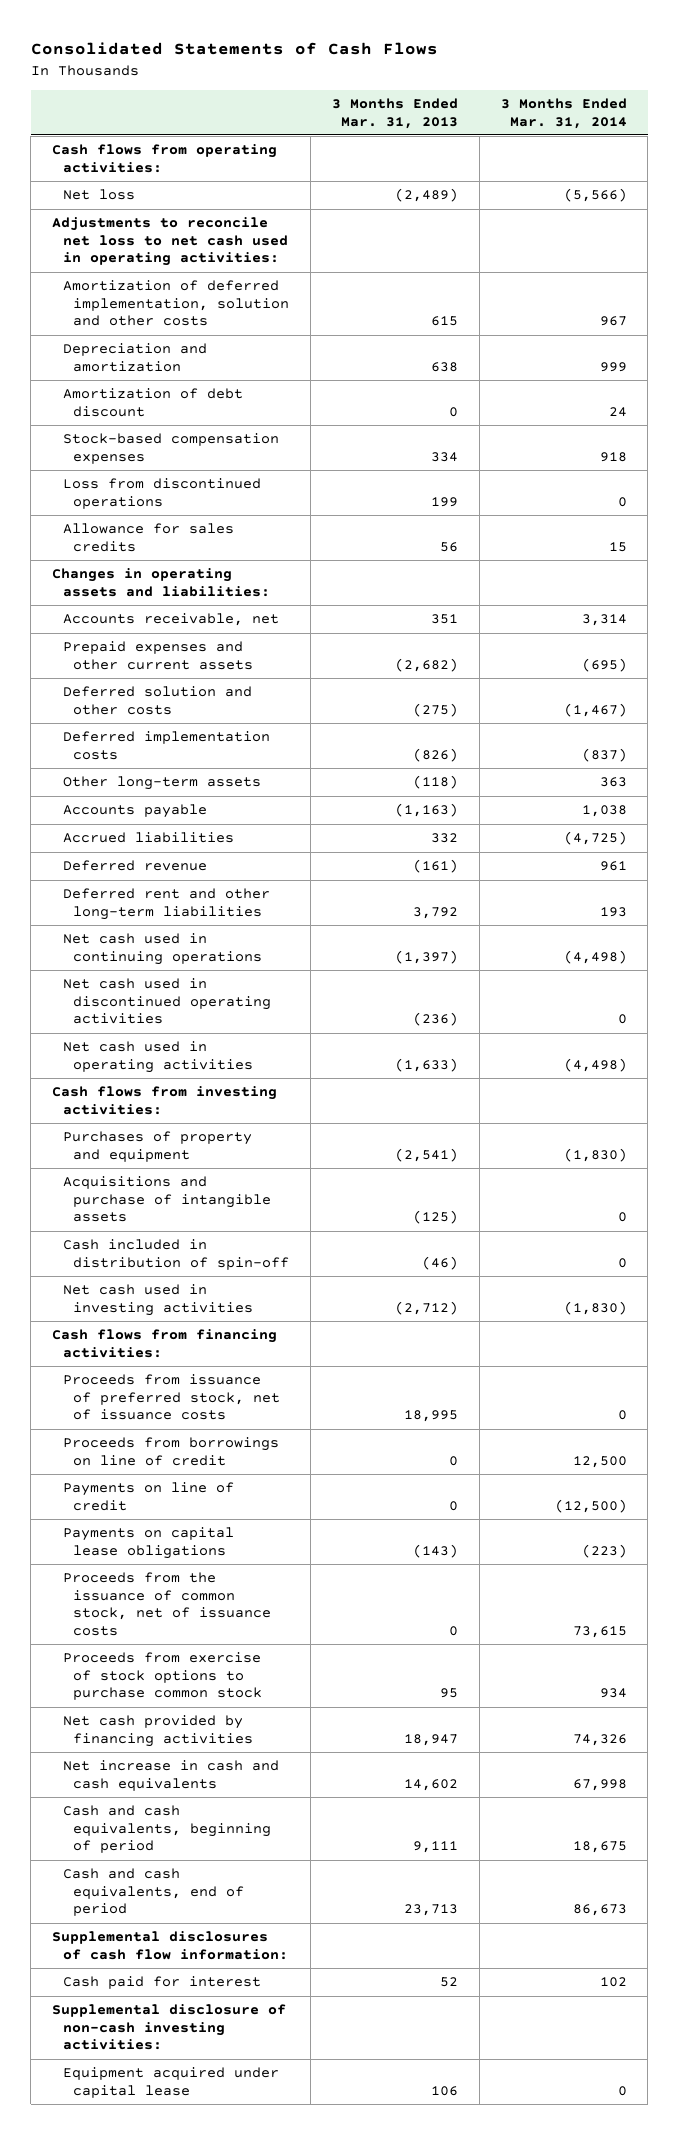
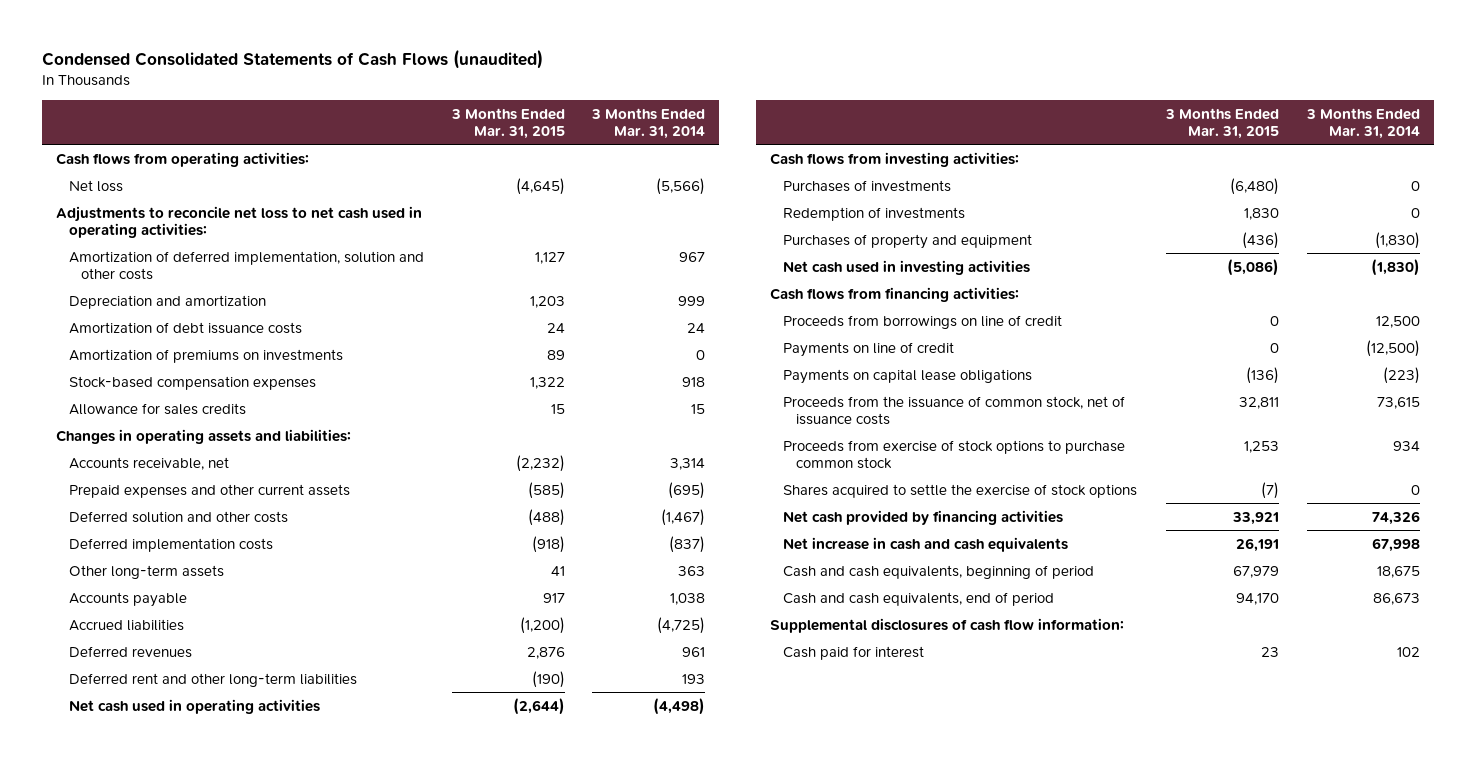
[30,42,438,56] Consolidated Statements of Cash Flows -> [42,49,544,70] Condensed Consolidated Statements of Cash Flows (unaudited)
[331,97,458,129] 3 Months Ended Mar. 31, 2013 -> none
none -> [450,107,565,139] 3 Months Ended Mar. 31, 2015
[62,388,243,417] Amortization of debt discount -> [68,321,302,334] Amortization of debt issuance costs
none -> [68,348,343,363] Amortization of premiums on investments
[62,478,261,509] Loss from discontinued operations -> none
[62,860,207,872] Deferred revenue -> [68,645,192,658] Deferred revenues
[62,933,263,965] Net cash used in continuing operations -> none
[62,978,272,1025] Net cash used in discontinued operating activities -> none
none -> [783,179,952,192] Purchases of investments
none -> [783,206,966,221] Redemption of investments
[62,1176,272,1223] Acquisitions and purchase of intangible assets -> none
[62,1239,290,1270] Cash included in distribution of spin-off -> none
[62,1374,281,1421] Proceeds from issuance of preferred stock, net of issuance costs -> none
none -> [783,483,1138,498] Shares acquired to settle the exercise of stock options
[52,2004,287,2051] Supplemental disclosure of non-cash investing activities: -> none
[62,2067,279,2098] Equipment acquired under capital lease -> none

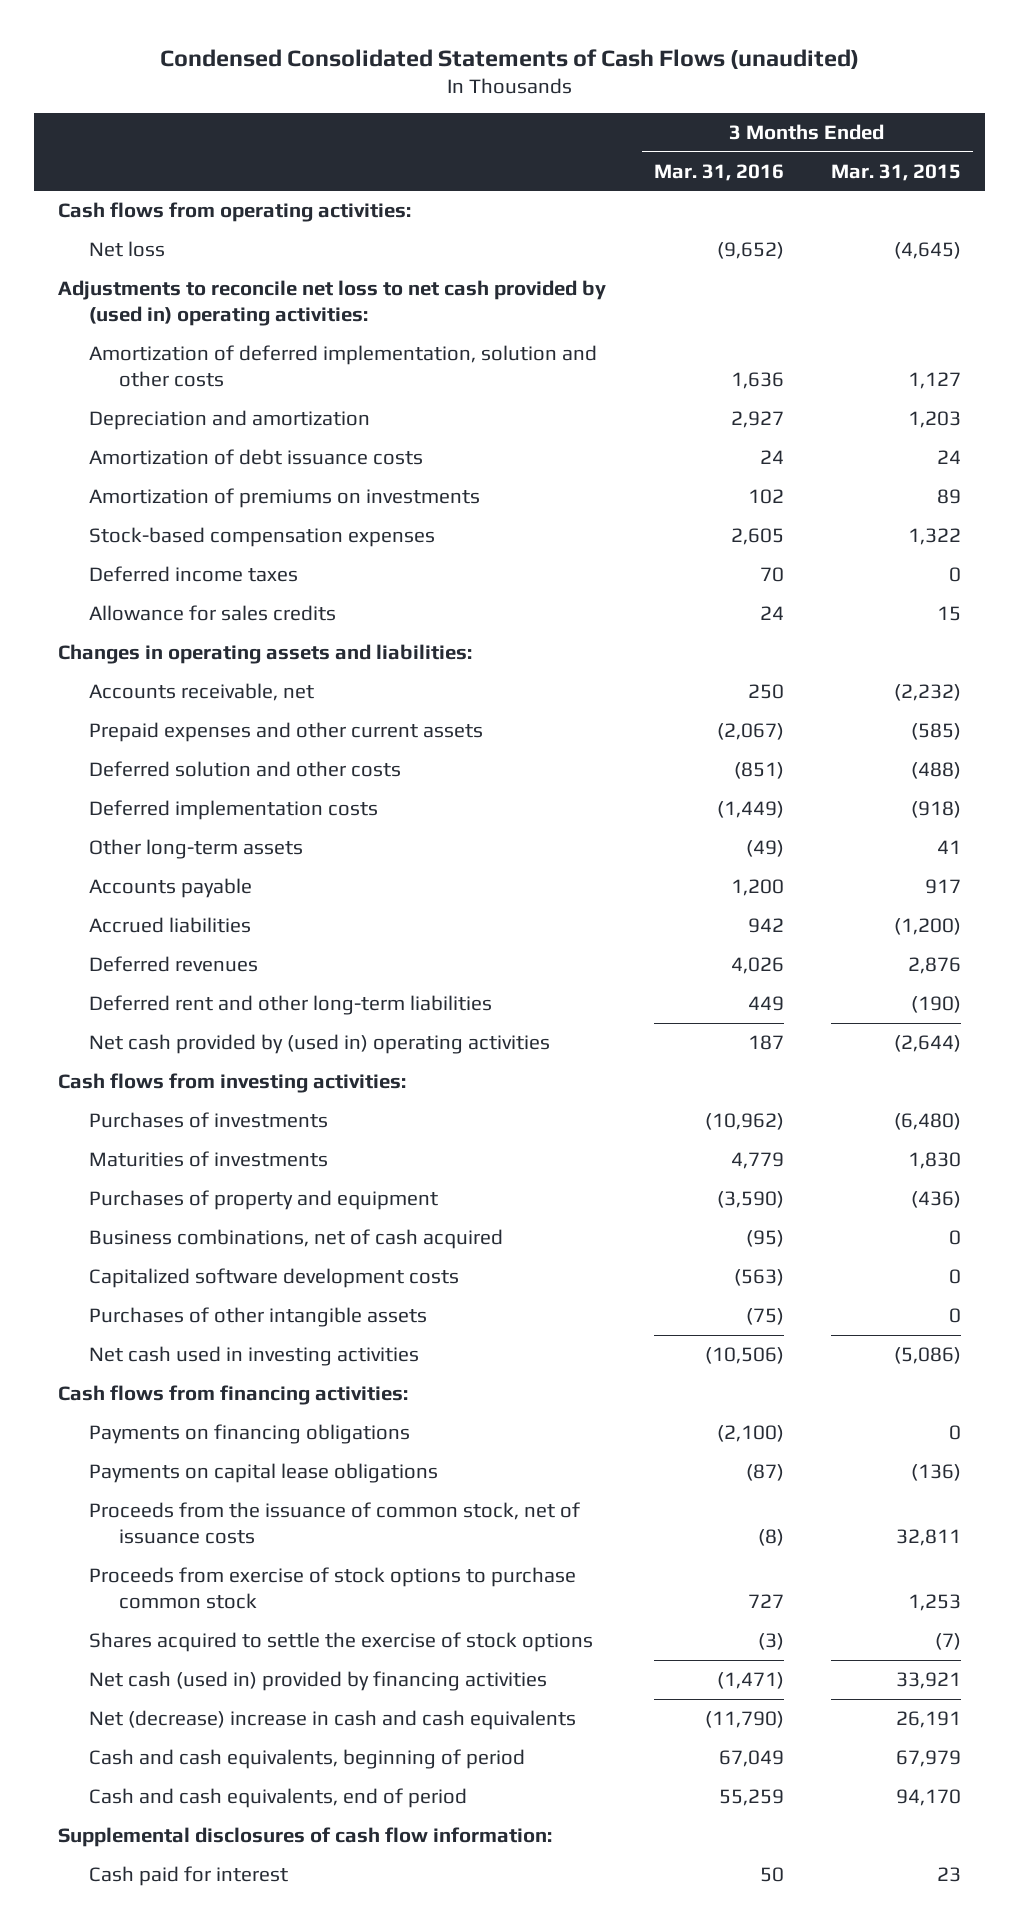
[591,107,706,139] 3 Months Ended Mar. 31, 2014 -> none
none -> [653,163,784,181] Mar. 31, 2016
[56,205,423,238] Adjustments to reconcile net loss to net cash used in operating activities: -> [57,279,606,326] Adjustments to reconcile net loss to net cash provided by (used in) operating activities:
none -> [88,565,298,582] Deferred income taxes
[68,698,320,714] Net cash used in operating activities -> [88,1033,550,1054] Net cash provided by (used in) operating activities
[783,206,966,221] Redemption of investments -> [88,1150,328,1167] Maturities of investments
none -> [88,1228,503,1249] Business combinations, net of cash acquired
none -> [88,1267,459,1288] Capitalized software development costs
none -> [88,1306,427,1327] Purchases of other intangible assets
[783,314,1063,329] Proceeds from borrowings on line of credit -> none
[783,341,955,357] Payments on line of credit -> none
none -> [88,1423,410,1444] Payments on financing obligations
[783,509,1064,525] Net cash provided by financing activities -> [88,1670,547,1691] Net cash (used in) provided by financing activities
[783,536,1069,552] Net increase in cash and cash equivalents -> [88,1709,576,1730] Net (decrease) increase in cash and cash equivalents

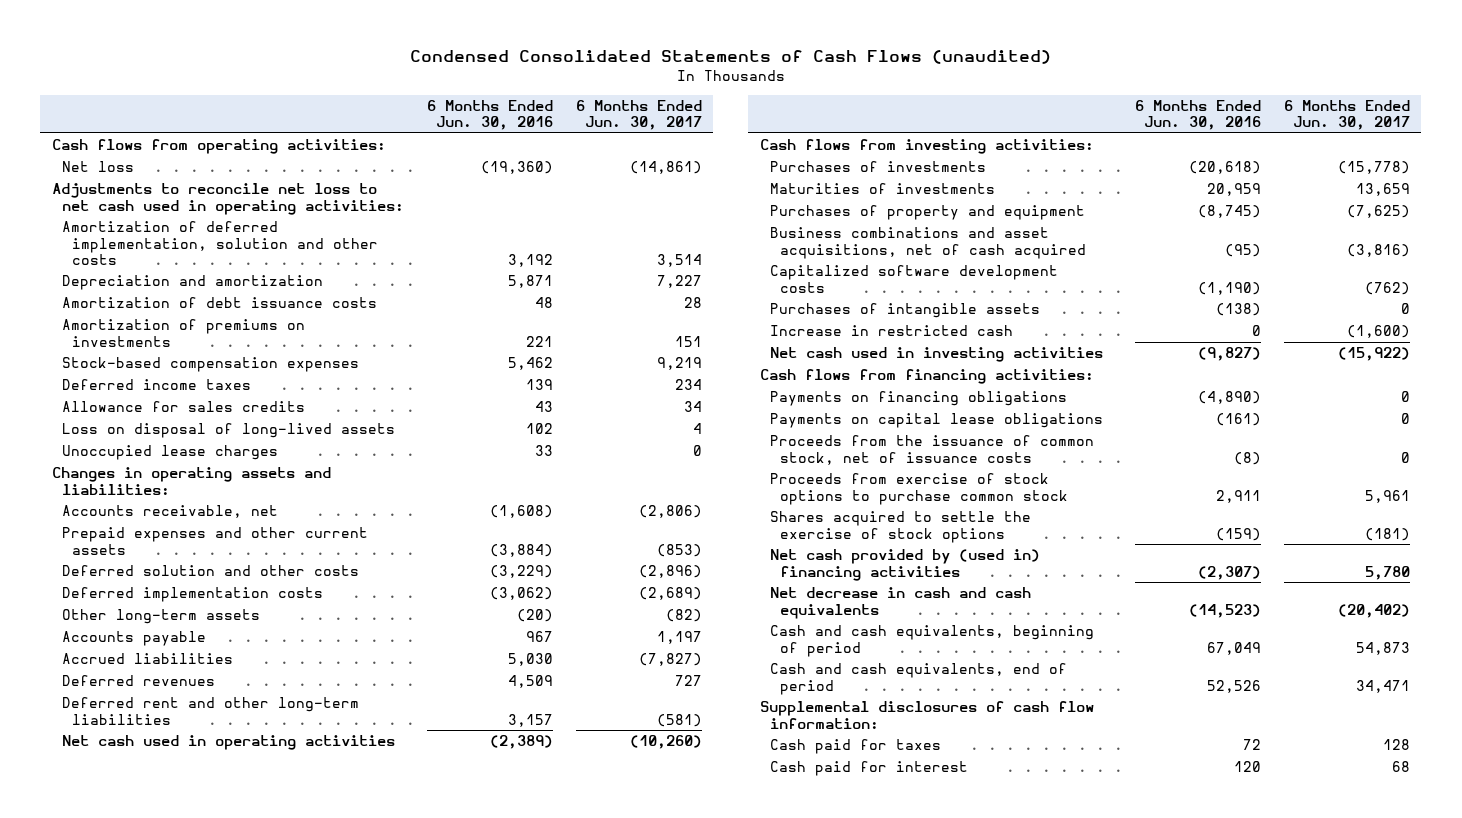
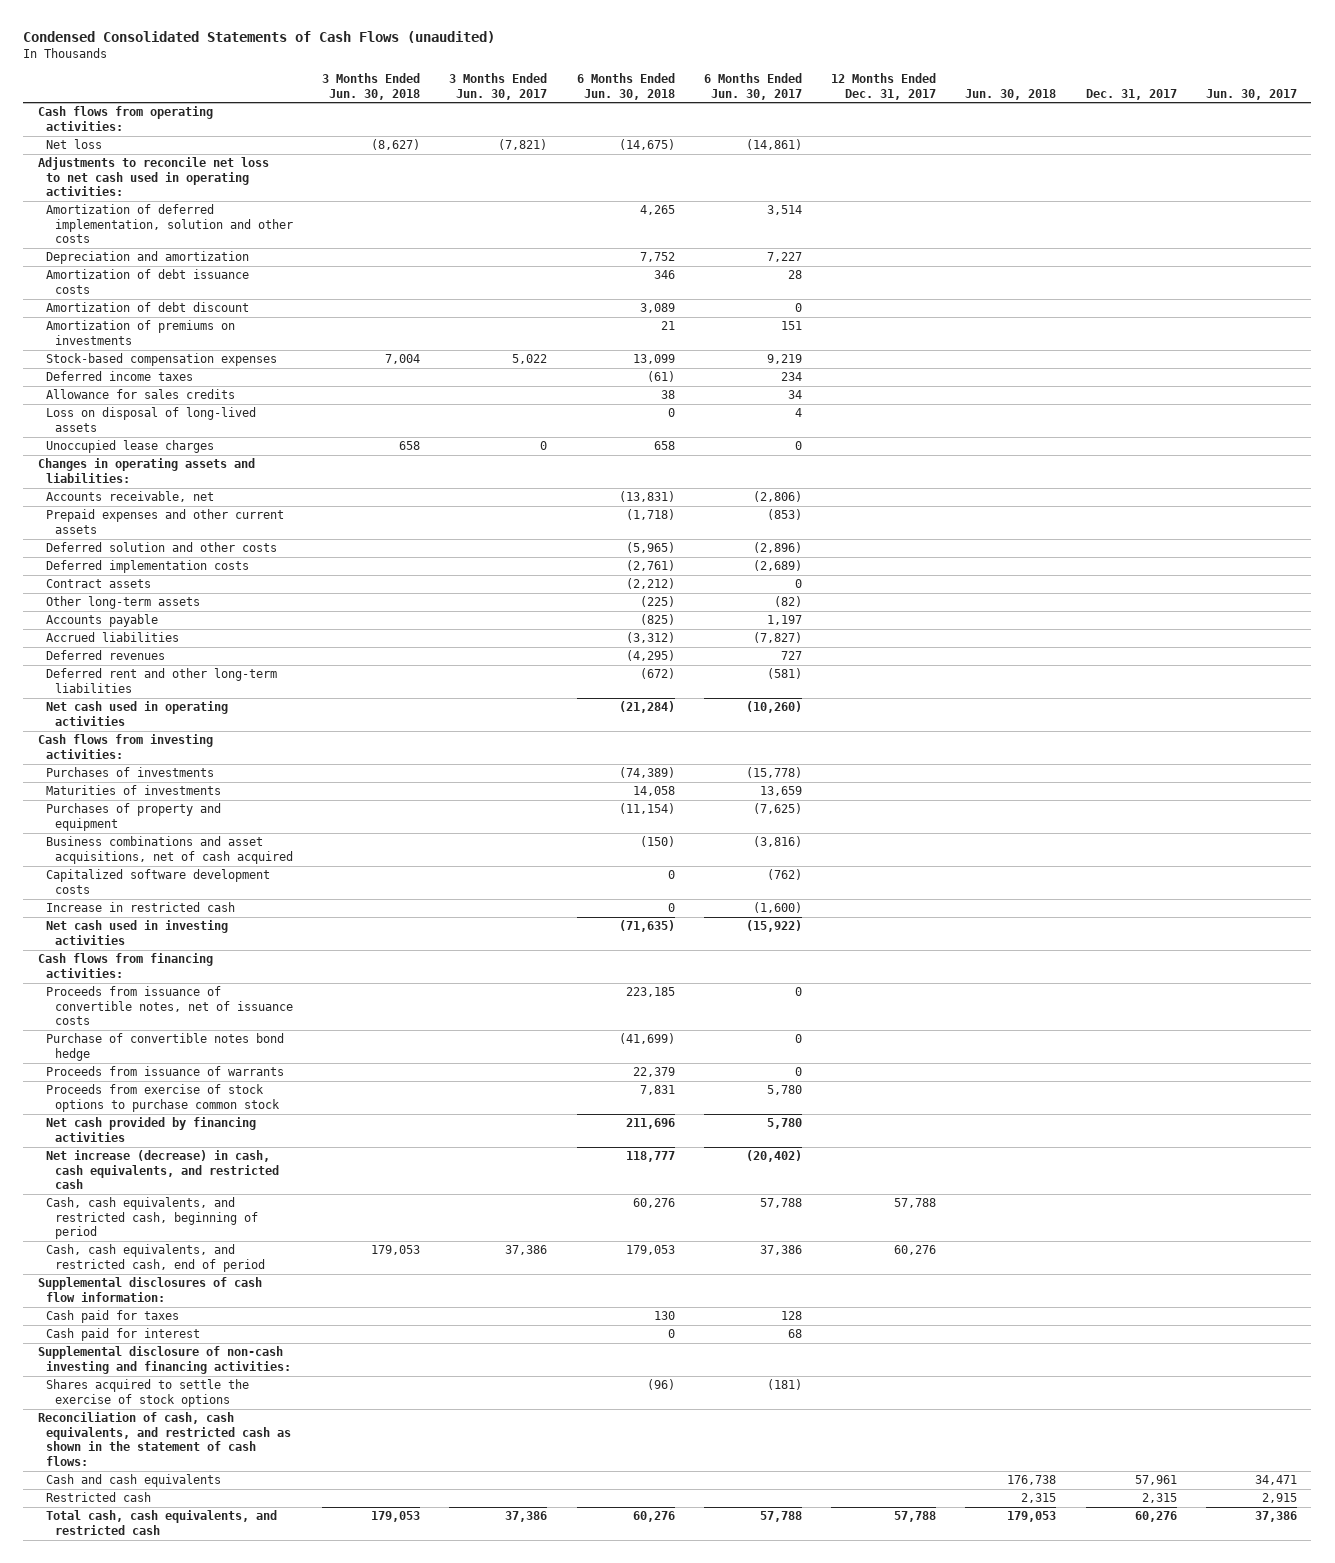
[426,99,553,131] 6 Months Ended Jun. 30, 2016 -> none
none -> [322,73,421,100] 3 Months Ended Jun. 30, 2018
none -> [449,73,548,100] 3 Months Ended Jun. 30, 2017
none -> [576,73,675,100] 6 Months Ended Jun. 30, 2018
none -> [831,73,937,100] 12 Months Ended Dec. 31, 2017
none -> [965,88,1057,100] Jun. 30, 2018
none -> [1085,88,1177,100] Dec. 31, 2017
none -> [1205,88,1297,100] Jun. 30, 2017
none -> [46,302,250,313] Amortization of debt discount
none -> [46,579,152,589] Contract assets
[769,303,1040,319] Purchases of intangible assets -> none
[769,391,1067,407] Payments on financing obligations -> none
[769,413,1103,429] Payments on capital lease obligations -> none
[769,435,1094,465] Proceeds from the issuance of common stock, net of issuance costs -> [46,986,293,1026] Proceeds from issuance of convertible notes, net of issuance costs
none -> [46,1033,285,1061] Purchase of convertible notes bond hedge
none -> [46,1066,285,1077] Proceeds from issuance of warrants
[1364,489,1410,503] 5,961 -> [766,1085,802,1096] 5,780
[769,549,1040,581] Net cash provided by (used in) financing activities -> [46,1117,257,1142] Net cash provided by financing activities
[769,587,1031,619] Net decrease in cash and cash equivalents -> [46,1150,279,1190] Net increase (decrease) in cash, cash equivalents, and restricted cash
[769,625,1094,657] Cash and cash equivalents, beginning of period -> [46,1197,258,1240] Cash, cash equivalents, and restricted cash, beginning of period
[1355,641,1410,655] 54,873 -> [759,1198,802,1209] 57,788
[769,663,1067,695] Cash and cash equivalents, end of period -> [46,1244,265,1272] Cash, cash equivalents, and restricted cash, end of period
[1355,679,1410,693] 34,471 -> [759,1245,802,1256] 37,386
none -> [37,1346,292,1374] Supplemental disclosure of non-cash investing and financing activities:
[769,511,1031,543] Shares acquired to settle the exercise of stock options -> [46,1379,250,1407] Shares acquired to settle the exercise of stock options
none -> [37,1412,292,1466] Reconciliation of cash, cash equivalents, and restricted cash as shown in the statement of cash flows:
none -> [46,1474,222,1488] Cash and cash equivalents
none -> [46,1492,152,1503] Restricted cash
none -> [46,1510,278,1535] Total cash, cash equivalents, and restricted cash

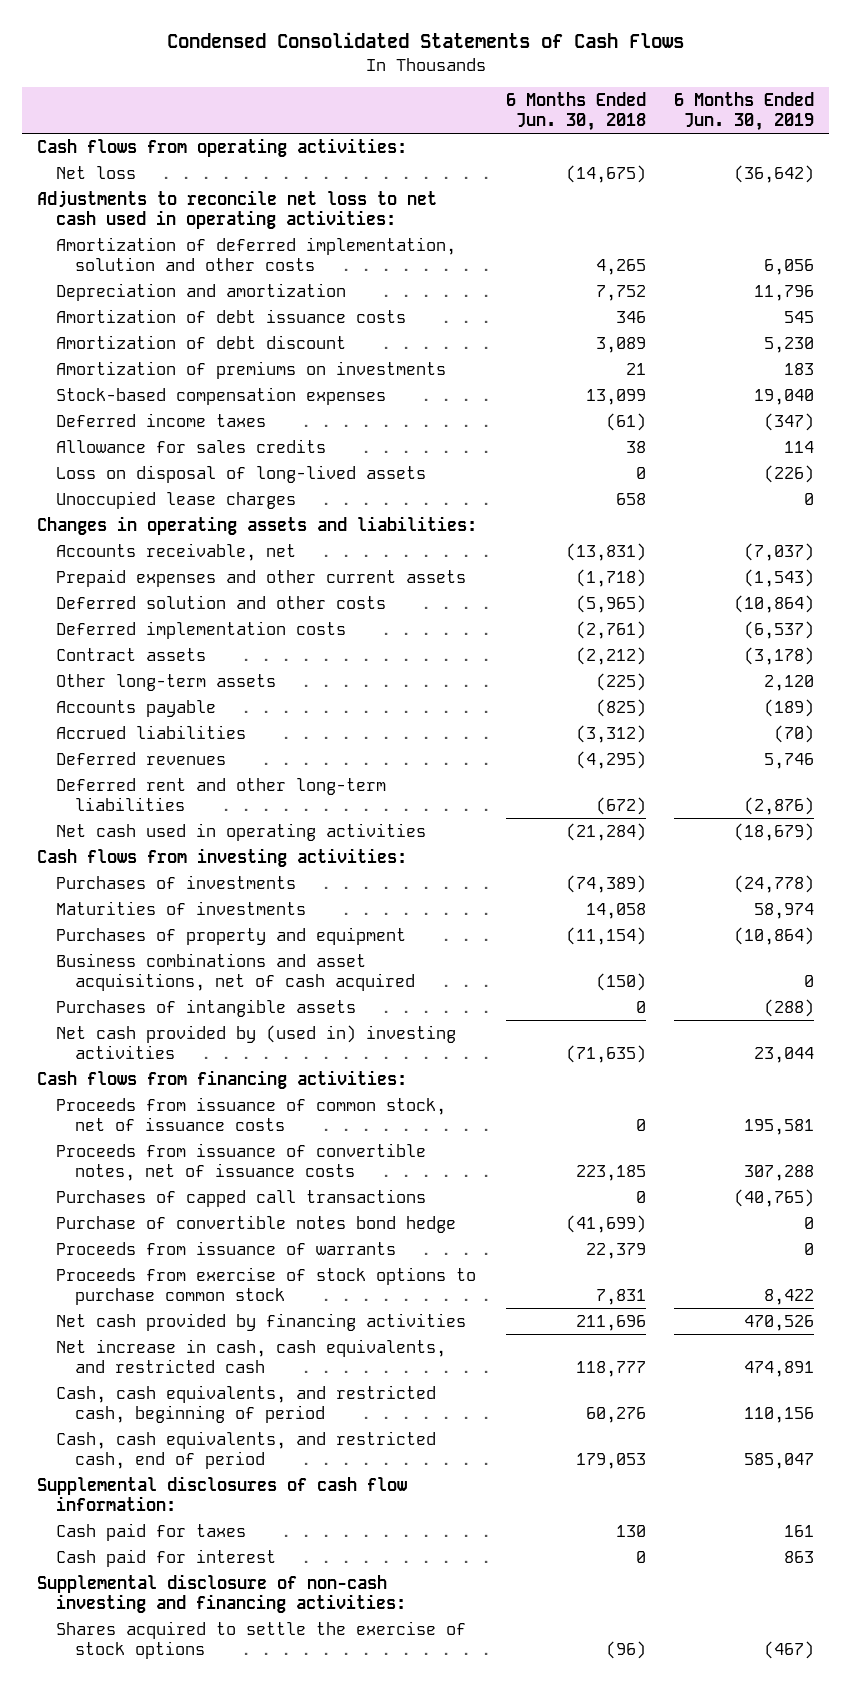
[23,30,496,43] Condensed Consolidated Statements of Cash Flows (unaudited) -> [166,32,684,49] Condensed Consolidated Statements of Cash Flows
[322,73,421,100] 3 Months Ended Jun. 30, 2018 -> none
[449,73,548,100] 3 Months Ended Jun. 30, 2017 -> none
[703,73,802,100] 6 Months Ended Jun. 30, 2017 -> none
[831,73,937,100] 12 Months Ended Dec. 31, 2017 -> none
[965,88,1057,100] Jun. 30, 2018 -> none
[1085,88,1177,100] Dec. 31, 2017 -> none
[1205,88,1297,100] Jun. 30, 2017 -> none
none -> [674,92,815,132] 6 Months Ended Jun. 30, 2019
[46,902,236,913] Increase in restricted cash -> none
[46,869,271,894] Capitalized software development costs -> [55,998,356,1017] Purchases of intangible assets
[46,920,229,945] Net cash used in investing activities -> [55,1024,456,1059] Net cash provided by (used in) investing activities
none -> [55,1096,446,1131] Proceeds from issuance of common stock, net of issuance costs
none -> [55,1188,426,1207] Purchases of capped call transactions
[46,1150,279,1190] Net increase (decrease) in cash, cash equivalents, and restricted cash -> [55,1338,446,1373] Net increase in cash, cash equivalents, and restricted cash
[37,1412,292,1466] Reconciliation of cash, cash equivalents, and restricted cash as shown in the statement of cash flows: -> none
[46,1474,222,1488] Cash and cash equivalents -> none
[46,1492,152,1503] Restricted cash -> none
[46,1510,278,1535] Total cash, cash equivalents, and restricted cash -> none

